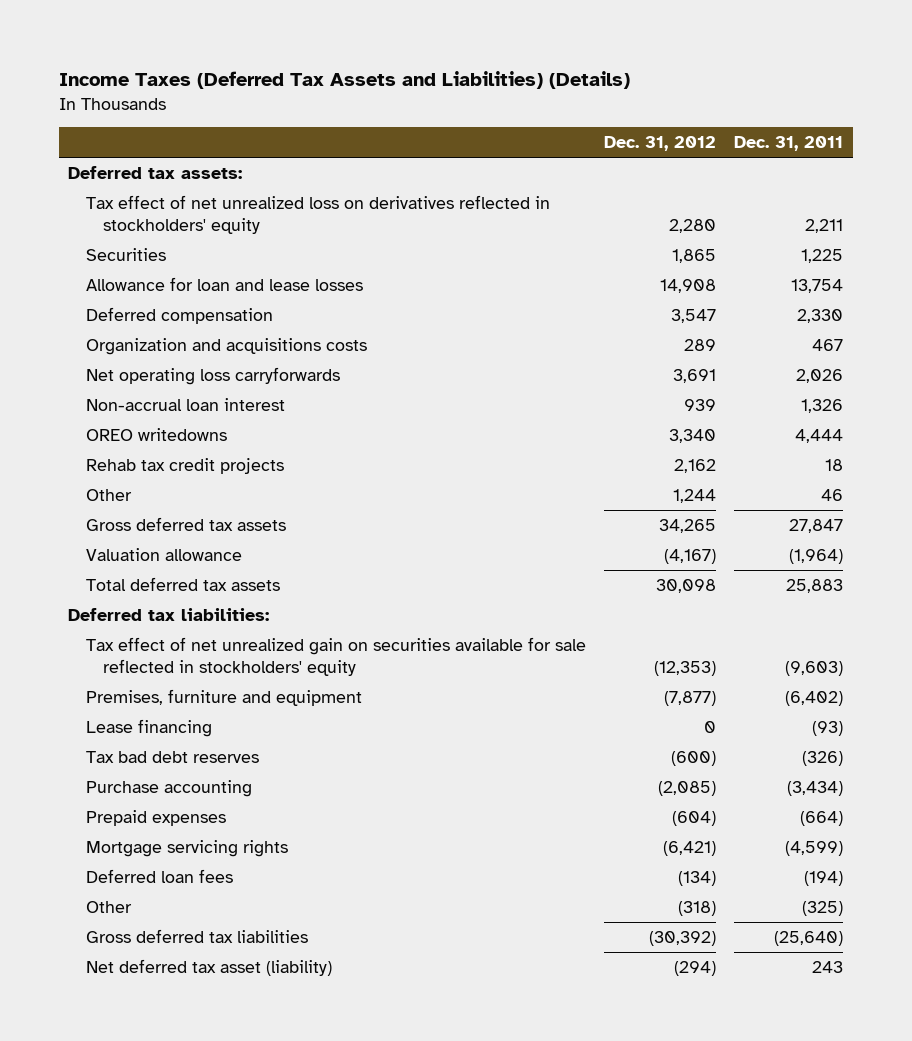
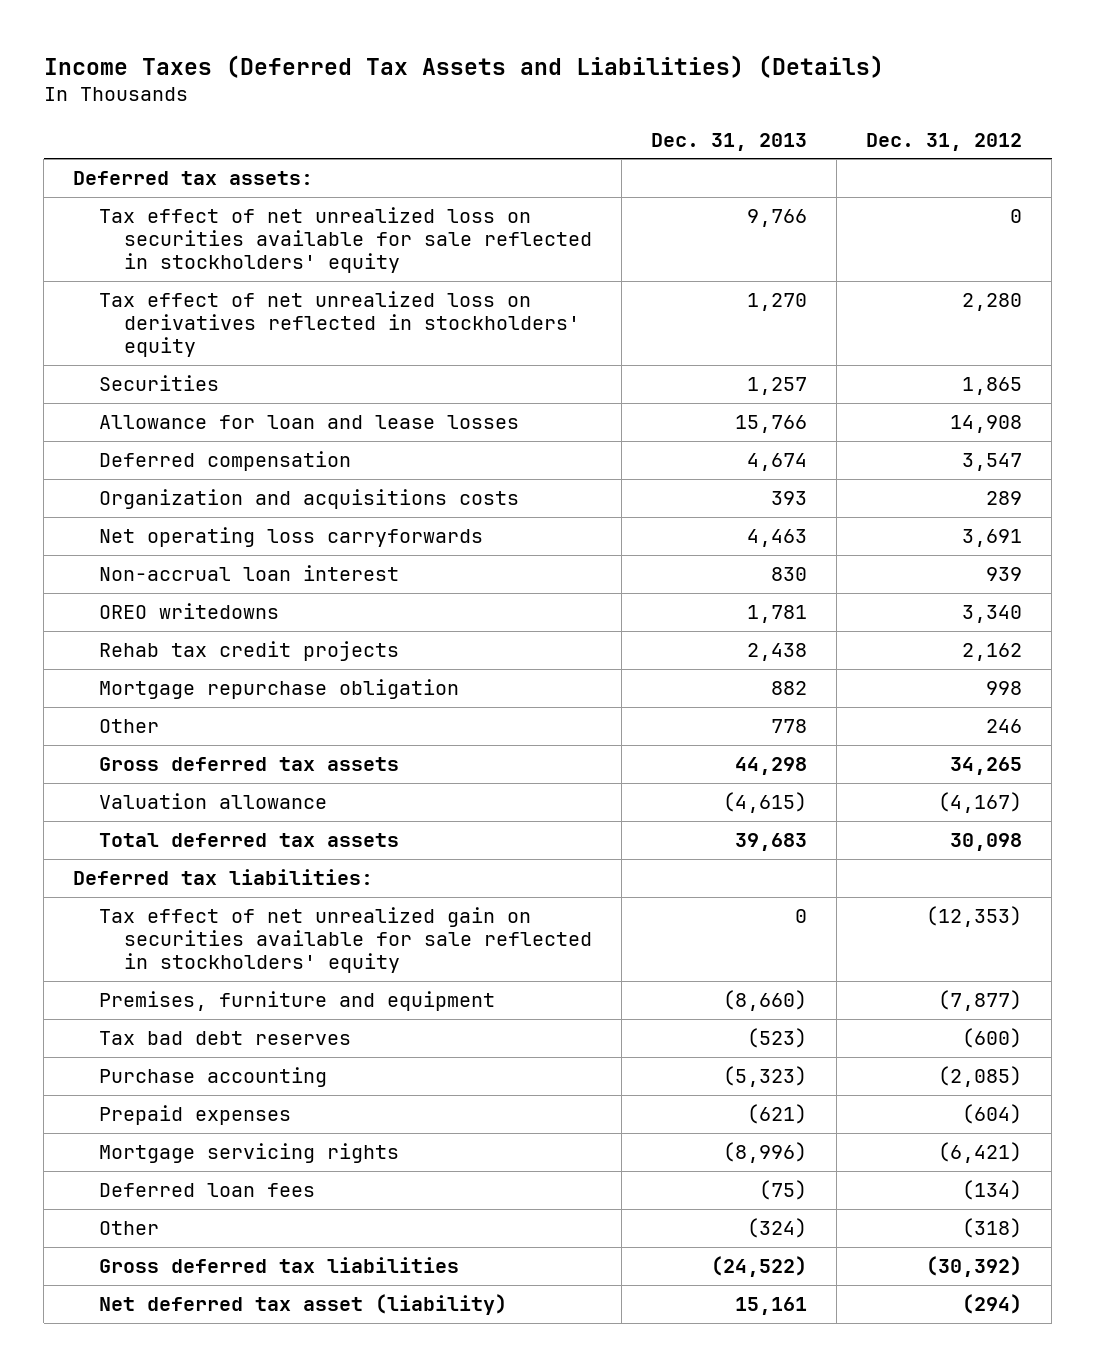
[734,136,844,152] Dec. 31, 2011 -> none
none -> [651,132,808,151] Dec. 31, 2013
none -> [98,207,593,274] Tax effect of net unrealized loss on securities available for sale reflected in stockholders' equity
none -> [98,679,459,700] Mortgage repurchase obligation
[673,488,717,503] 1,244 -> [986,719,1023,734] 246
[85,718,212,737] Lease financing -> none

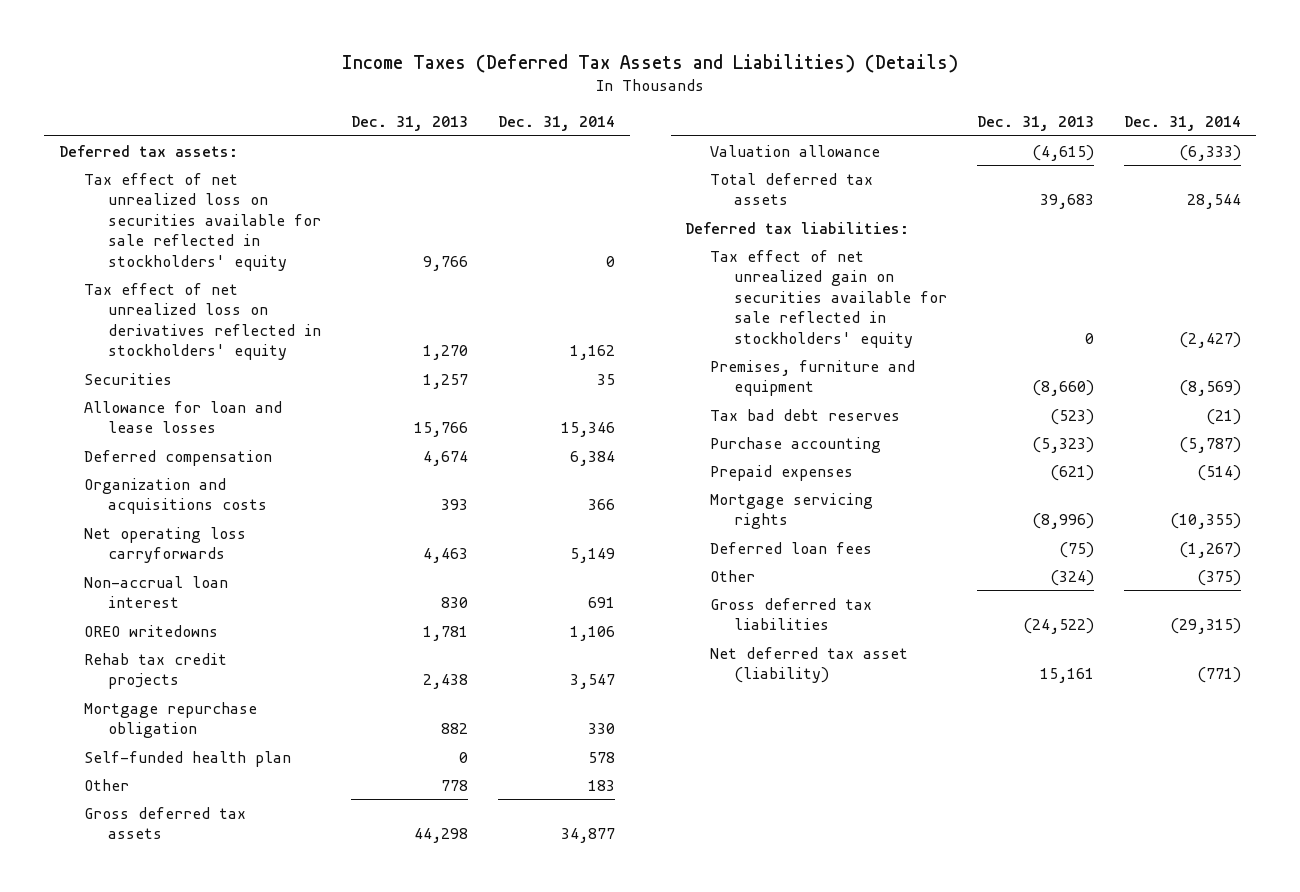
[866,132,1023,151] Dec. 31, 2012 -> none
none -> [497,116,615,132] Dec. 31, 2014
none -> [83,750,291,767] Self-funded health plan

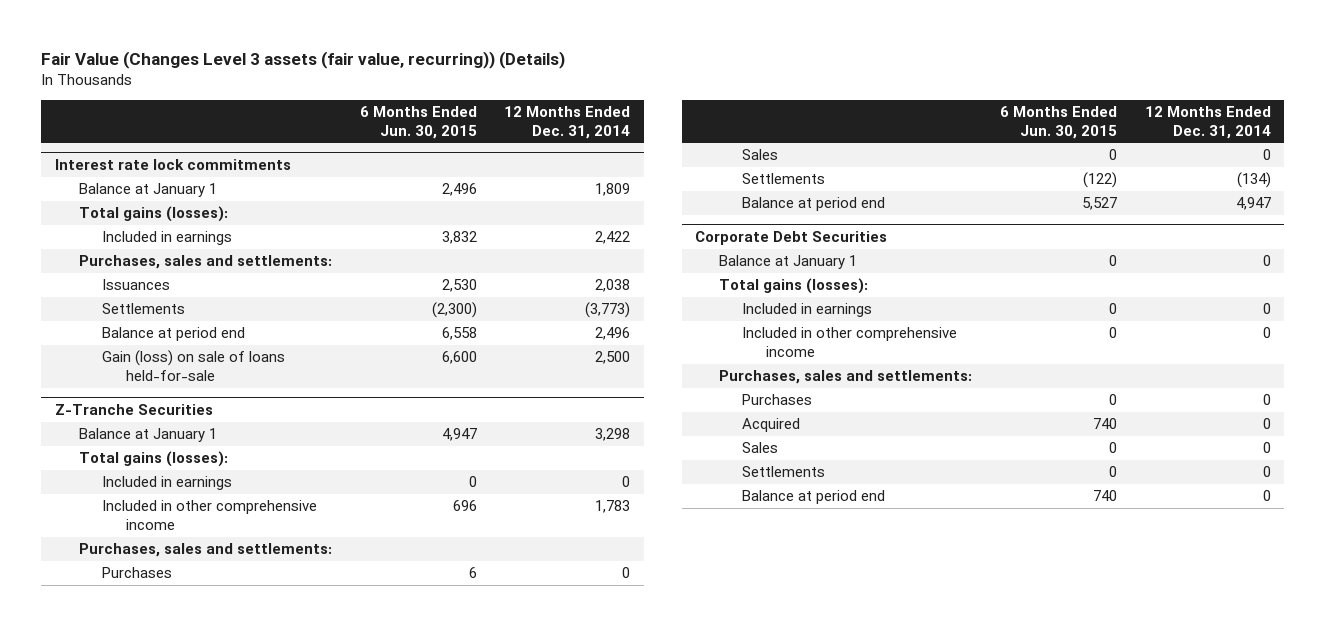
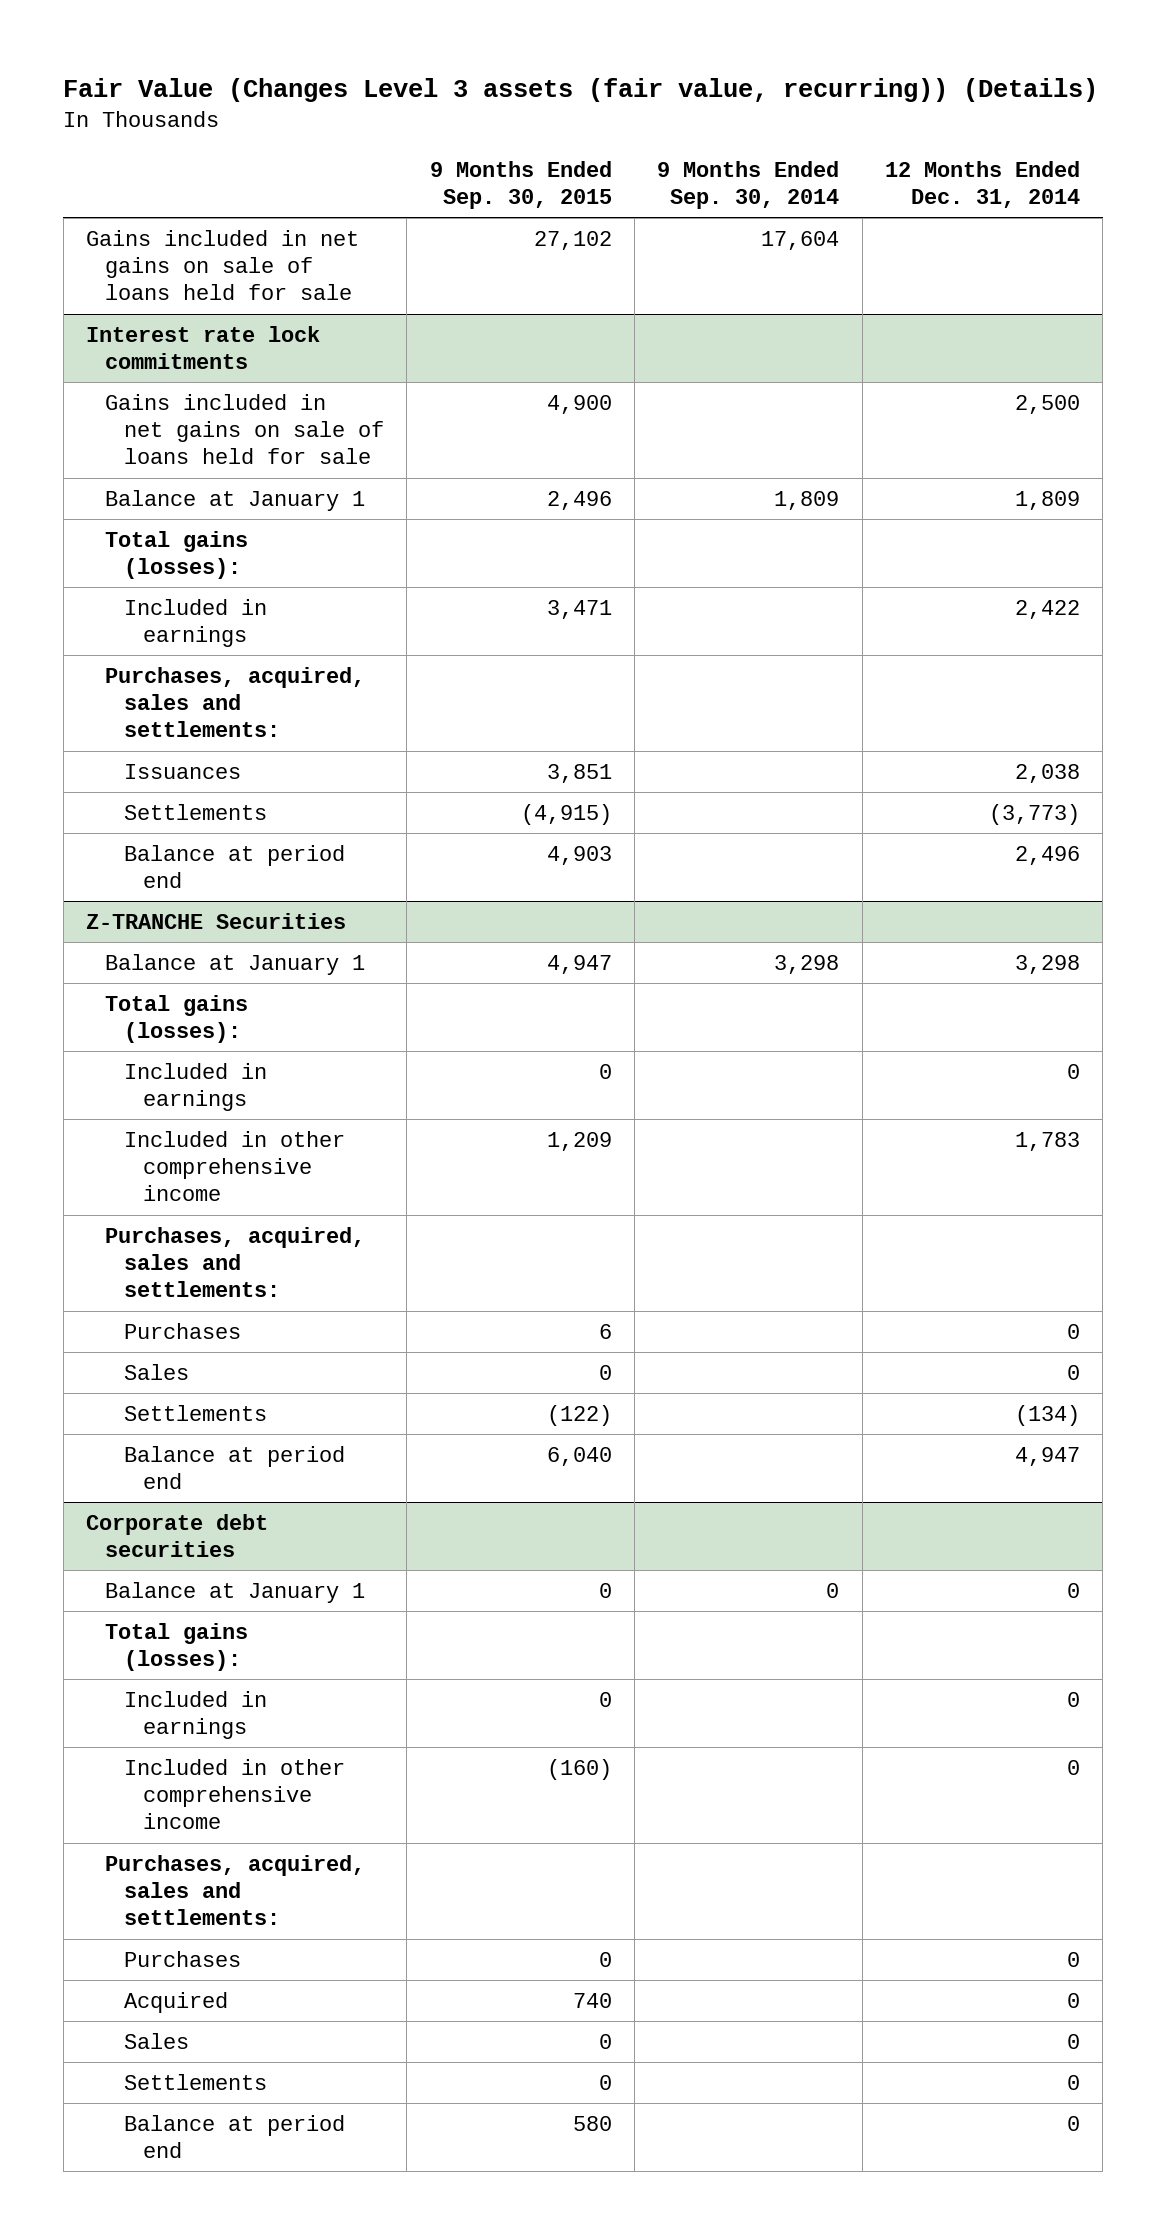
[359,105,477,139] 6 Months Ended Jun. 30, 2015 -> none
none -> [429,160,612,210] 9 Months Ended Sep. 30, 2015
none -> [657,160,840,210] 9 Months Ended Sep. 30, 2014
none -> [85,229,359,301] Gains included in net gains on sale of loans held for sale
none -> [105,393,385,465] Gains included in net gains on sale of loans held for sale
[78,255,332,270] Purchases, sales and settlements: -> [105,666,366,738] Purchases, acquired, sales and settlements:
[102,350,286,382] Gain (loss) on sale of loans held-for-sale -> none
[55,403,214,415] Z-Tranche Securities -> [85,912,346,929] Z-TRANCHE Securities
[78,543,332,558] Purchases, sales and settlements: -> [105,1226,366,1298] Purchases, acquired, sales and settlements:
[695,230,888,245] Corporate Debt Securities -> [85,1513,268,1558] Corporate debt securities
[718,370,972,385] Purchases, sales and settlements: -> [105,1854,366,1926] Purchases, acquired, sales and settlements:

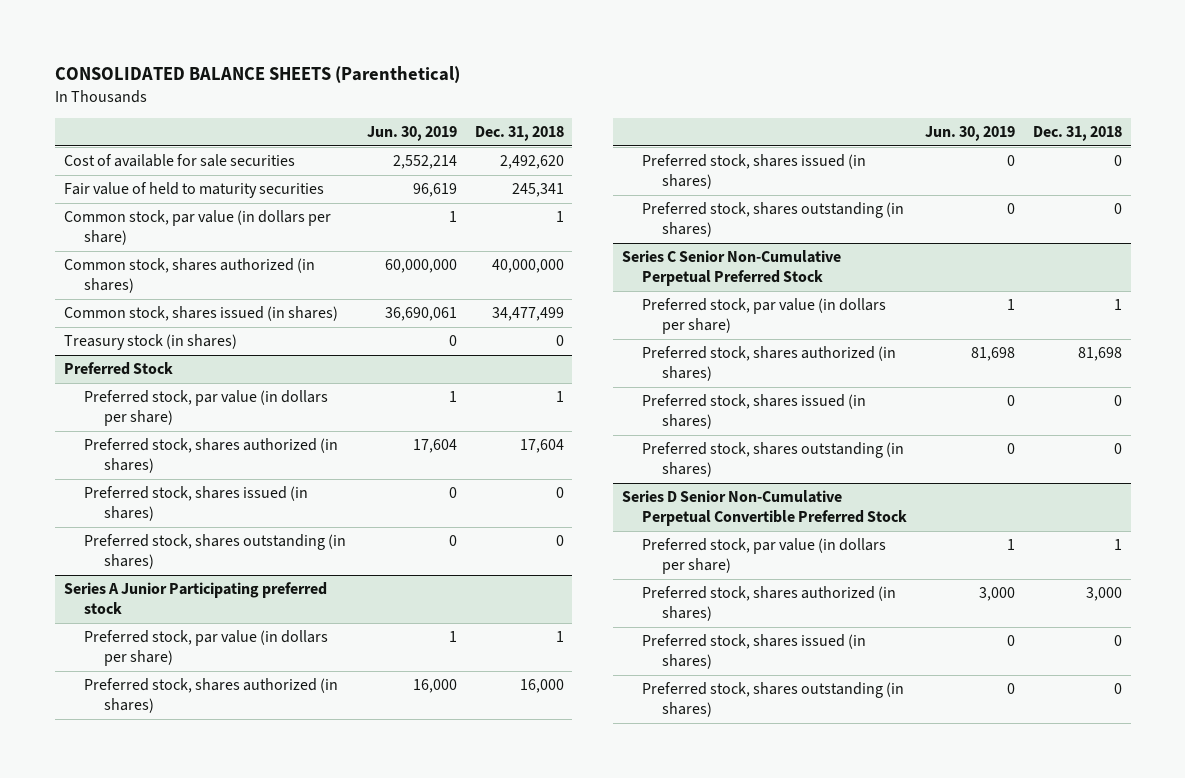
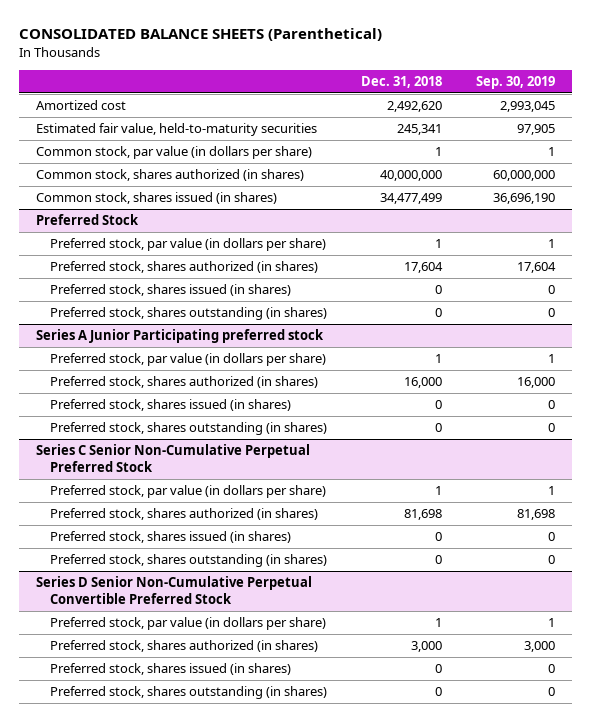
[366,126,457,142] Jun. 30, 2019 -> none
none -> [476,75,556,89] Sep. 30, 2019
[63,154,295,168] Cost of available for sale securities -> [35,100,126,111] Amortized cost
[63,182,324,199] Fair value of held to maturity securities -> [35,123,317,137] Estimated fair value, held-to-maturity securities
[63,334,237,351] Treasury stock (in shares) -> none

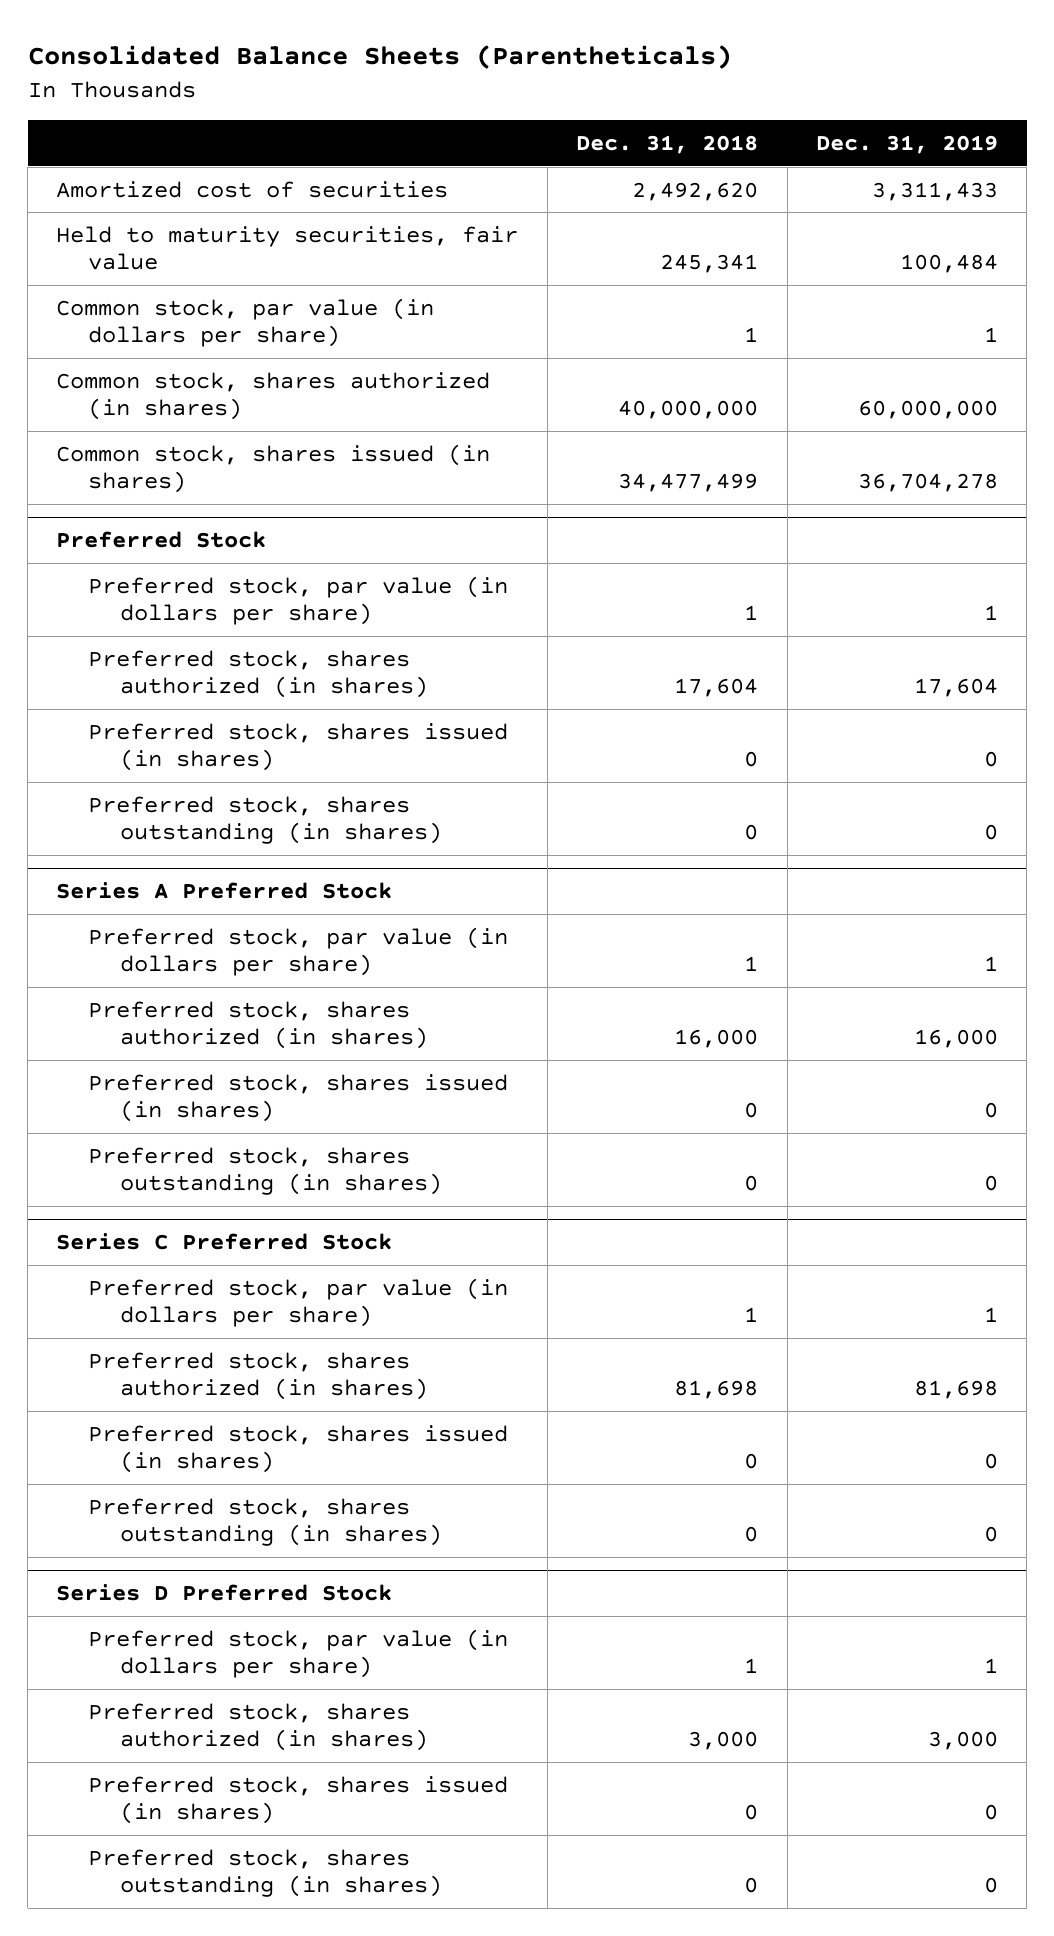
[18,27,382,41] CONSOLIDATED BALANCE SHEETS (Parenthetical) -> [27,45,732,70] Consolidated Balance Sheets (Parentheticals)
[476,75,556,89] Sep. 30, 2019 -> none
none -> [815,134,998,154] Dec. 31, 2019
[35,100,126,111] Amortized cost -> [56,180,449,198] Amortized cost of securities
[35,123,317,137] Estimated fair value, held-to-maturity securities -> [56,225,519,271] Held to maturity securities, fair value
[35,329,324,344] Series A Junior Participating preferred stock -> [56,882,393,900] Series A Preferred Stock
[35,444,310,473] Series C Senior Non-Cumulative Perpetual Preferred Stock -> [56,1233,393,1251] Series C Preferred Stock
[35,576,312,605] Series D Senior Non-Cumulative Perpetual Convertible Preferred Stock -> [56,1584,393,1602] Series D Preferred Stock

